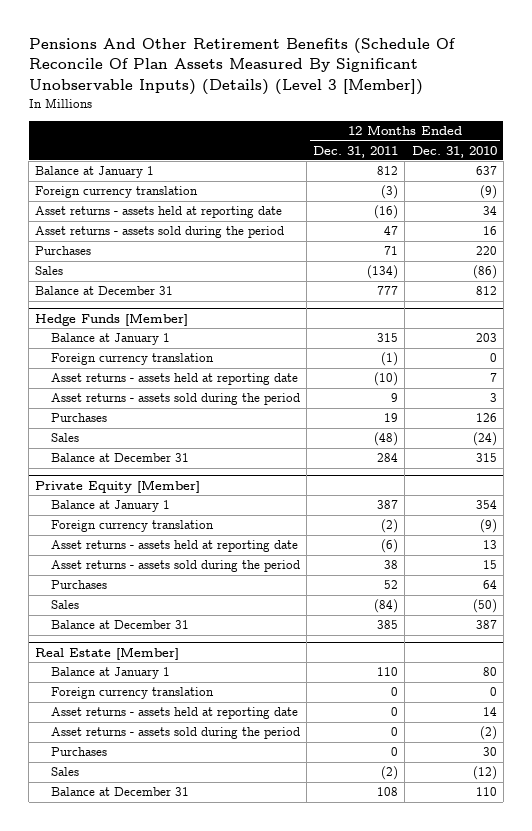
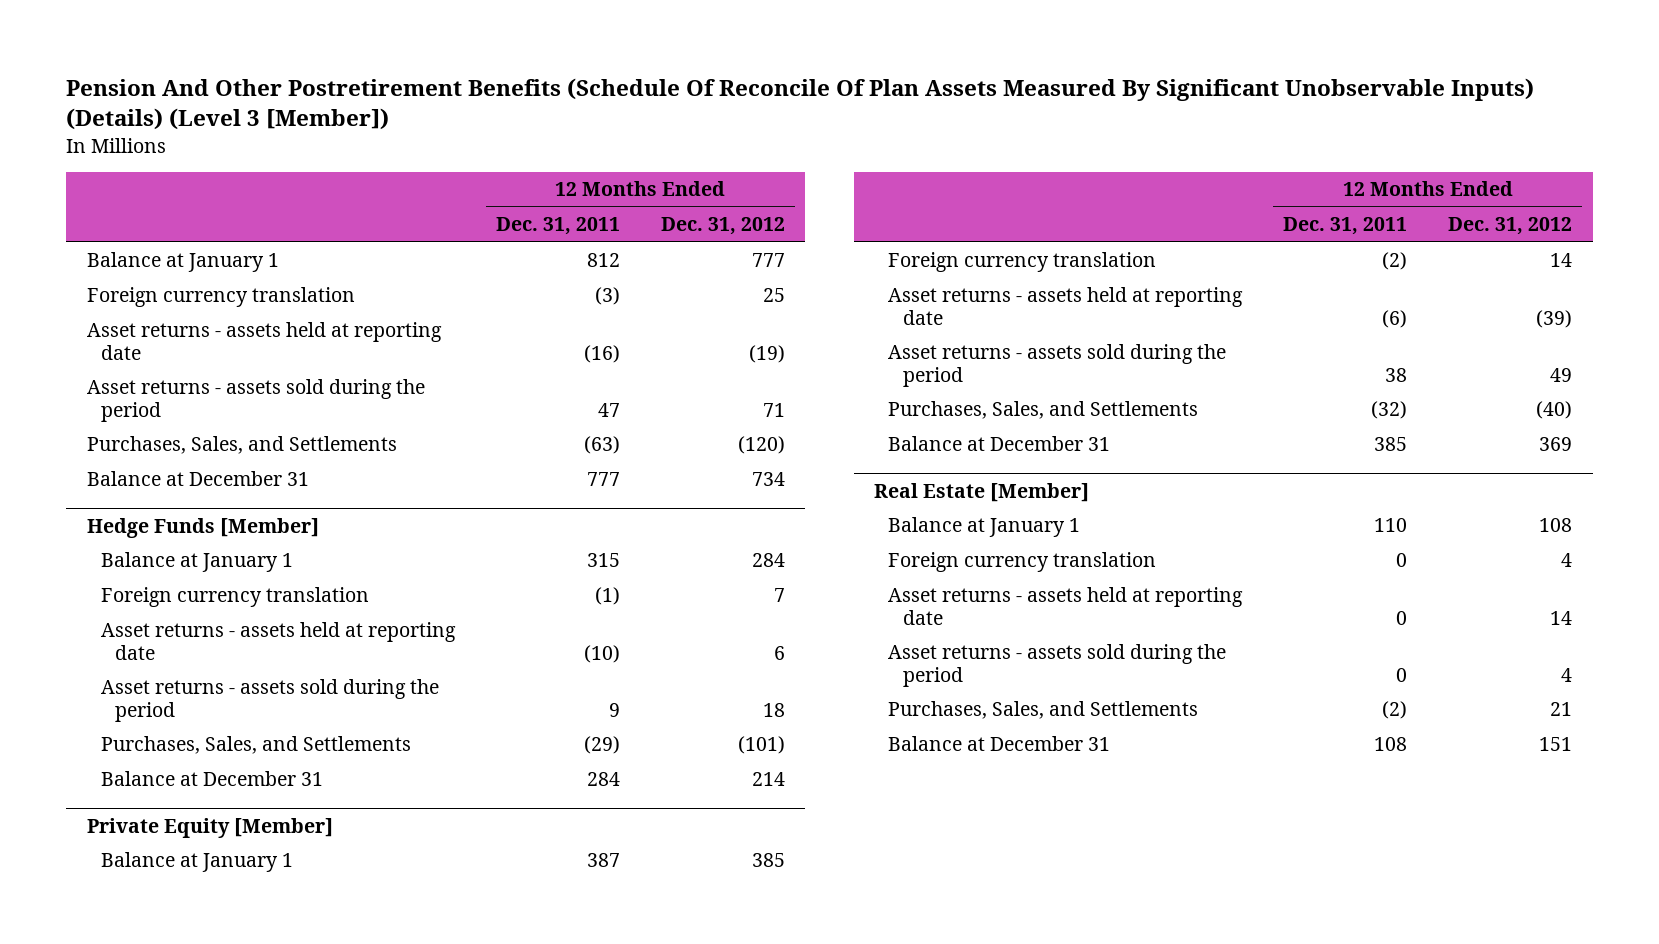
[28,37,456,95] Pensions And Other Retirement Benefits (Schedule Of Reconcile Of Plan Assets Measured By Significant Unobservable Inputs) (Details) (Level 3 [Member]) -> [66,78,1535,131] Pension And Other Postretirement Benefits (Schedule Of Reconcile Of Plan Assets Measured By Significant Unobservable Inputs) (Details) (Level 3 [Member])
[411,145,497,158] Dec. 31, 2010 -> none
none -> [660,217,785,236] Dec. 31, 2012
[35,246,92,256] Purchases -> none
[35,266,64,276] Sales -> none
none -> [86,436,397,455] Purchases, Sales, and Settlements
[50,413,107,423] Purchases -> none
[50,433,79,443] Sales -> none
none -> [100,736,411,755] Purchases, Sales, and Settlements
[50,580,107,590] Purchases -> none
[50,600,79,610] Sales -> none
none -> [888,401,1199,420] Purchases, Sales, and Settlements
[50,747,107,757] Purchases -> none
[50,767,79,777] Sales -> none
none -> [888,701,1199,720] Purchases, Sales, and Settlements

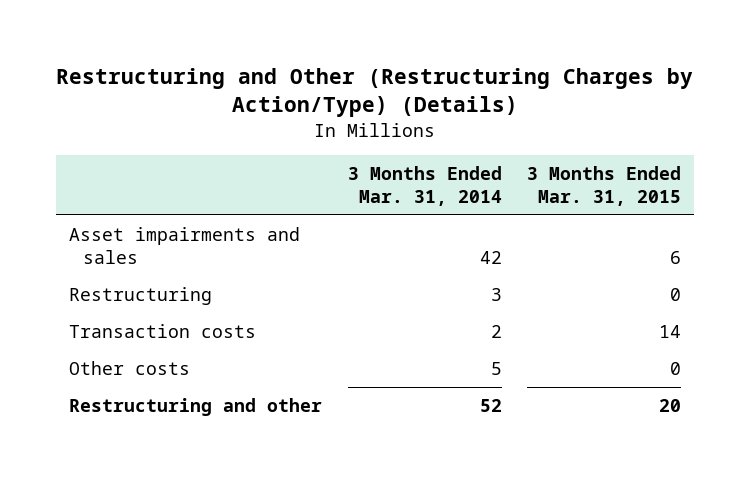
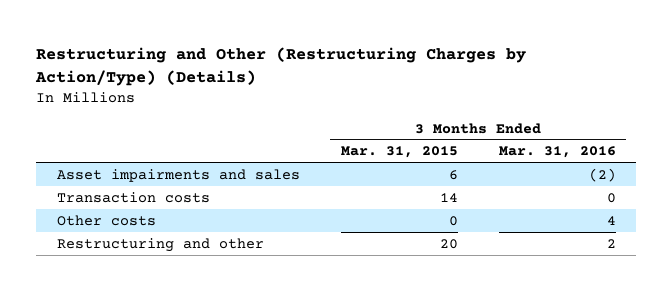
[347,165,502,206] 3 Months Ended Mar. 31, 2014 -> none
none -> [498,146,616,159] Mar. 31, 2016
[68,286,212,305] Restructuring -> none

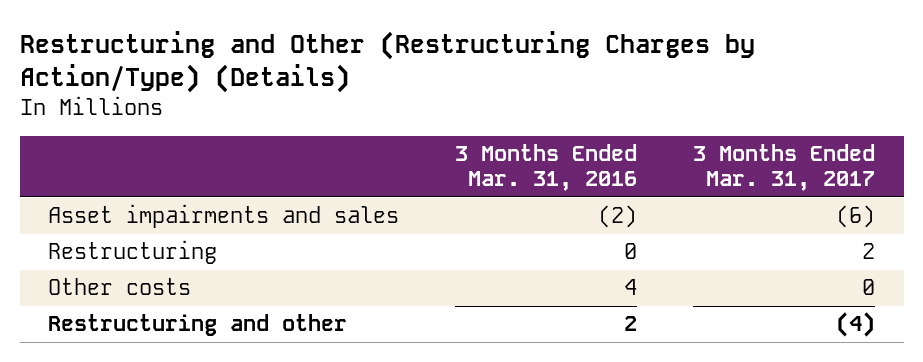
[340,146,458,159] Mar. 31, 2015 -> none
none -> [693,144,876,192] 3 Months Ended Mar. 31, 2017
[56,191,210,203] Transaction costs -> none
none -> [47,240,217,265] Restructuring

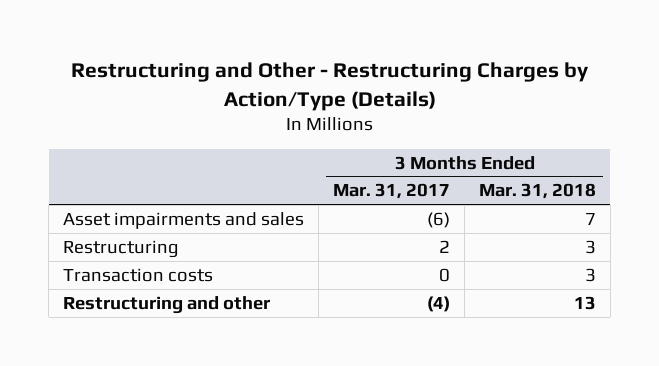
[19,30,755,93] Restructuring and Other (Restructuring Charges by Action/Type) (Details) -> [70,62,589,111] Restructuring and Other - Restructuring Charges by Action/Type (Details)
[455,144,638,192] 3 Months Ended Mar. 31, 2016 -> none
none -> [478,183,596,200] Mar. 31, 2018
[47,278,191,296] Other costs -> none
none -> [63,267,214,282] Transaction costs

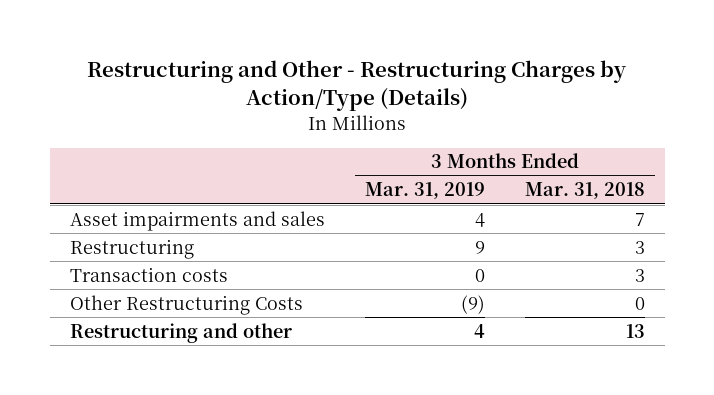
[333,183,451,200] Mar. 31, 2017 -> none
none -> [364,182,485,200] Mar. 31, 2019
none -> [69,294,303,315] Other Restructuring Costs

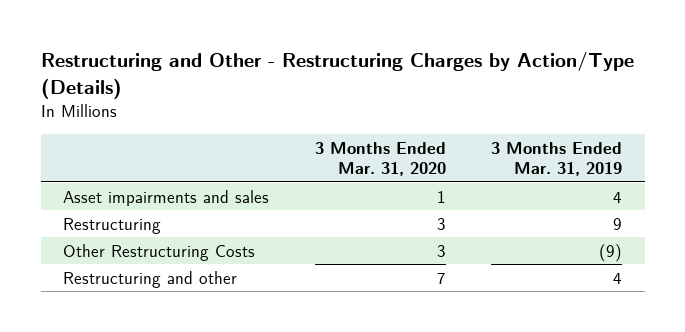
[524,182,645,200] Mar. 31, 2018 -> none
none -> [314,142,446,177] 3 Months Ended Mar. 31, 2020
[69,266,228,282] Transaction costs -> none

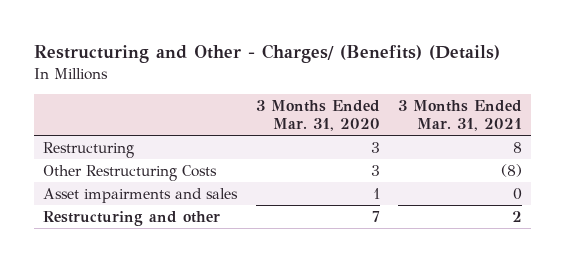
[40,52,634,100] Restructuring and Other - Restructuring Charges by Action/Type (Details) -> [33,43,500,63] Restructuring and Other - Charges/ (Benefits) (Details)
[490,142,622,177] 3 Months Ended Mar. 31, 2019 -> none
none -> [398,100,523,132] 3 Months Ended Mar. 31, 2021
[63,189,270,206] Asset impairments and sales -> [42,187,238,203] Asset impairments and sales

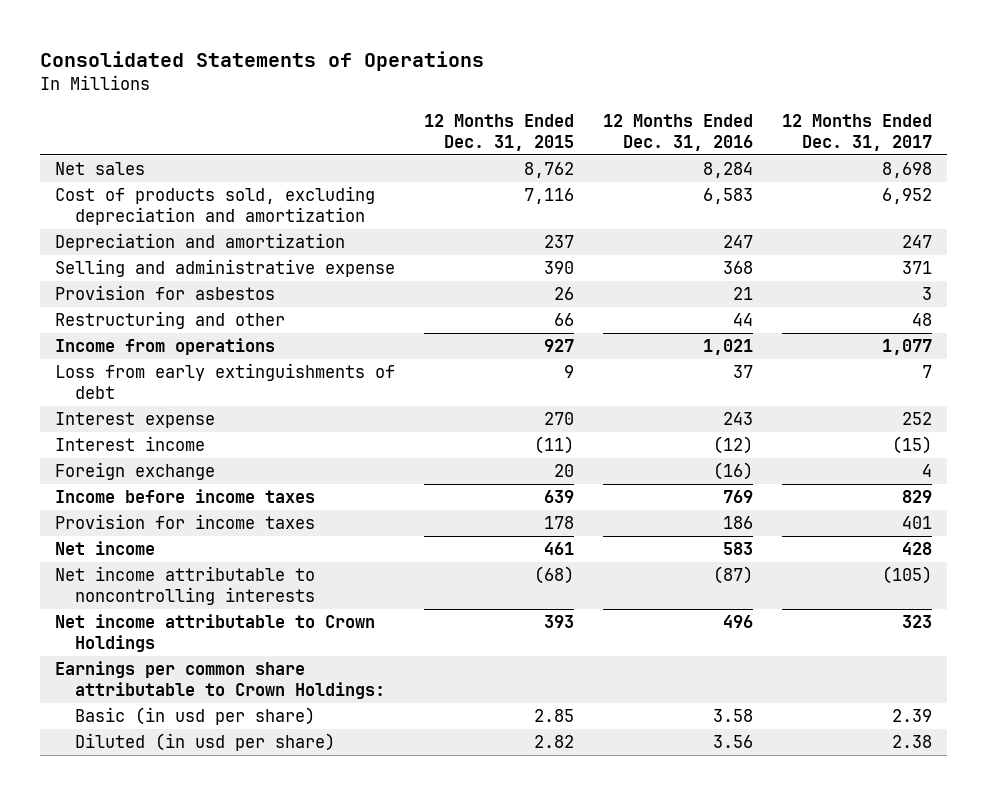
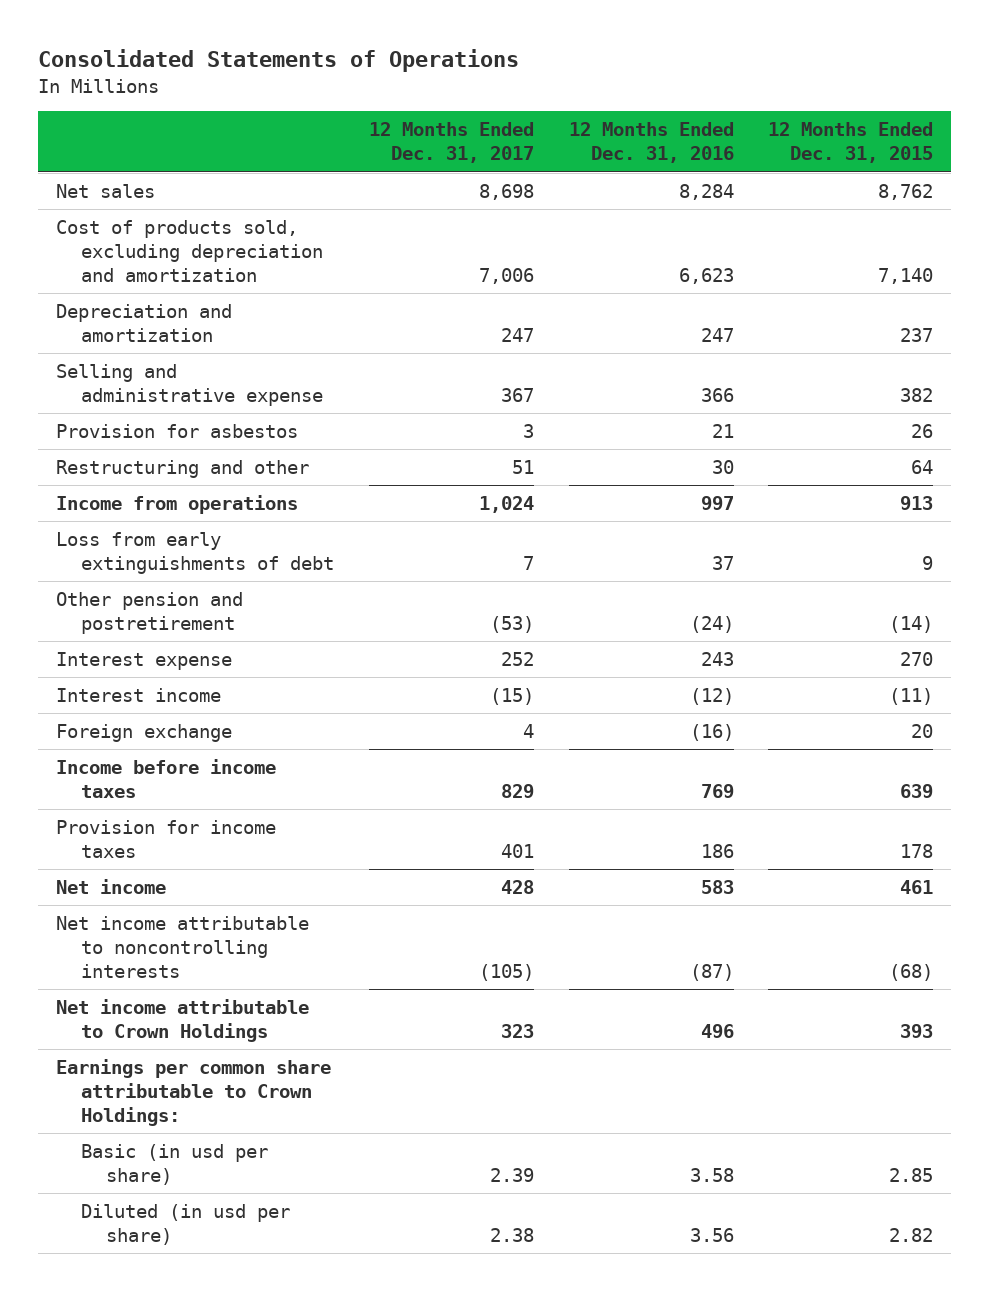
[524,188,575,205] 7,116 -> [878,267,934,284] 7,140
[703,188,754,205] 6,583 -> [678,267,734,284] 6,623
[882,188,933,205] 6,952 -> [478,267,534,284] 7,006
[544,261,575,275] 390 -> [900,387,934,402] 382
[723,261,754,275] 368 -> [700,387,734,402] 366
[902,261,933,275] 371 -> [500,387,534,402] 367
[554,313,575,327] 66 -> [911,459,934,474] 64
[733,313,754,327] 44 -> [711,459,734,474] 30
[912,313,933,327] 48 -> [511,459,534,474] 51
[544,339,575,353] 927 -> [900,495,934,510] 913
[703,339,754,356] 1,021 -> [700,495,734,510] 997
[882,339,933,356] 1,077 -> [478,495,534,513] 1,024
none -> [55,591,243,634] Other pension and postretirement

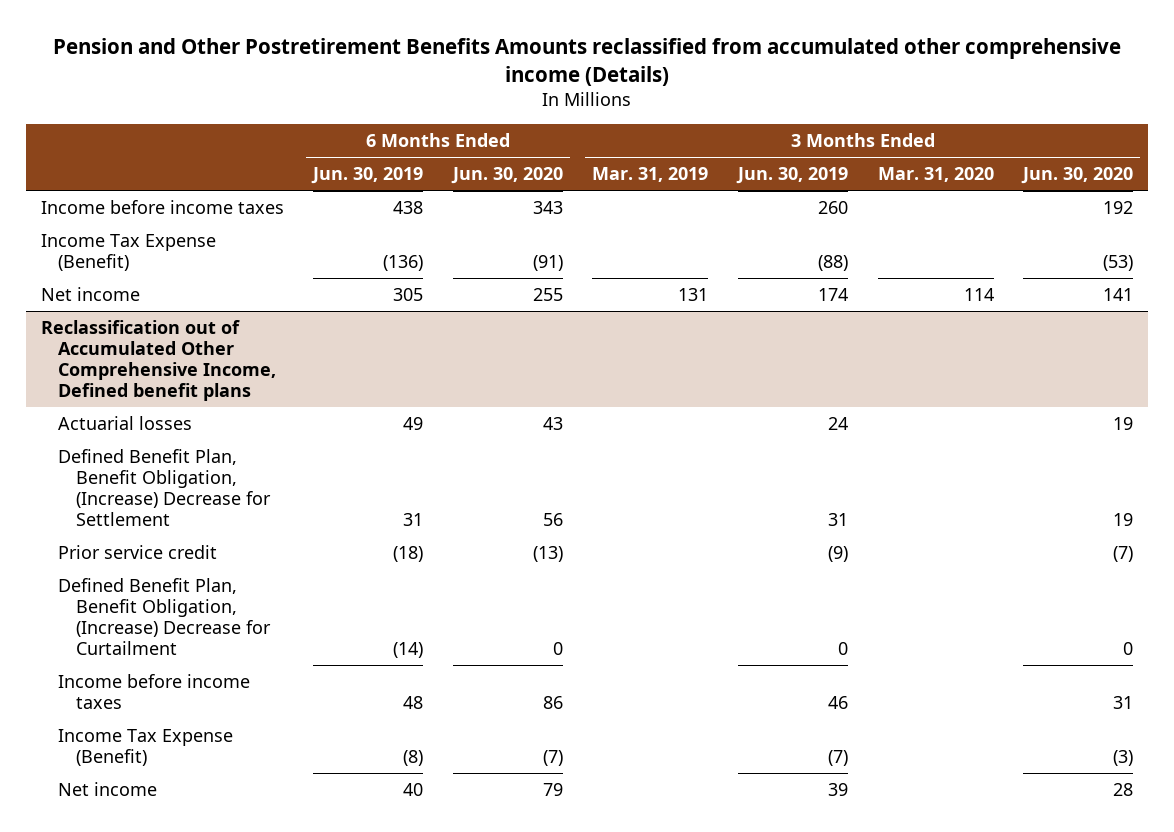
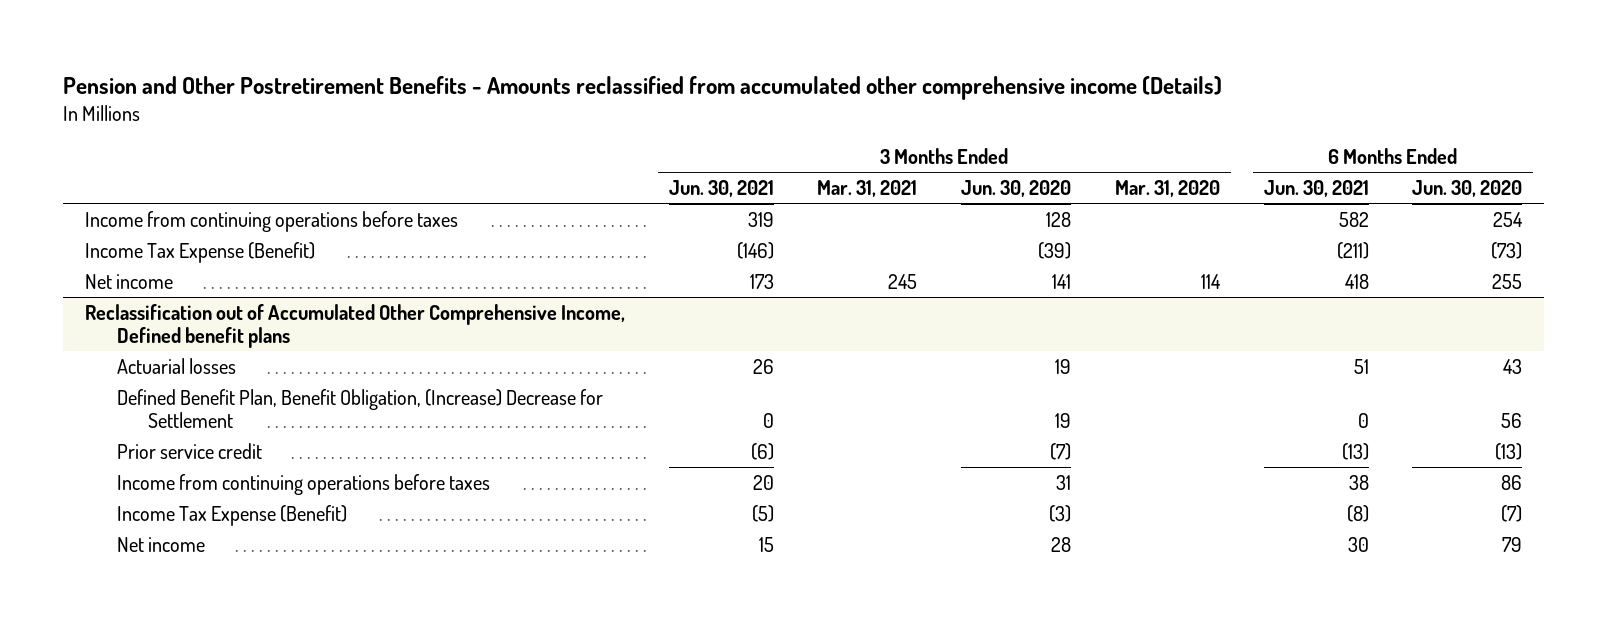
[52,38,1121,86] Pension and Other Postretirement Benefits Amounts reclassified from accumulated other comprehensive income (Details) -> [63,76,1223,101] Pension and Other Postretirement Benefits - Amounts reclassified from accumulated other comprehensive income (Details)
[311,167,424,185] Jun. 30, 2019 -> none
[592,167,709,183] Mar. 31, 2019 -> none
[736,167,849,185] Jun. 30, 2019 -> none
none -> [668,180,774,198] Jun. 30, 2021
none -> [817,180,918,198] Mar. 31, 2021
none -> [1263,180,1369,198] Jun. 30, 2021
[40,200,284,215] Income before income taxes -> [84,210,458,232] Income from continuing operations before taxes
[532,201,563,215] 343 -> [1493,211,1524,227] 254
[1103,201,1134,215] 192 -> [1046,211,1072,227] 128
[532,254,563,271] (91) -> [1491,241,1523,259] (73)
[1103,254,1134,271] (53) -> [1038,241,1072,259] (39)
[58,578,271,655] Defined Benefit Plan, Benefit Obligation, (Increase) Decrease for Curtailment -> none
[58,674,251,709] Income before income taxes -> [116,473,490,495] Income from continuing operations before taxes

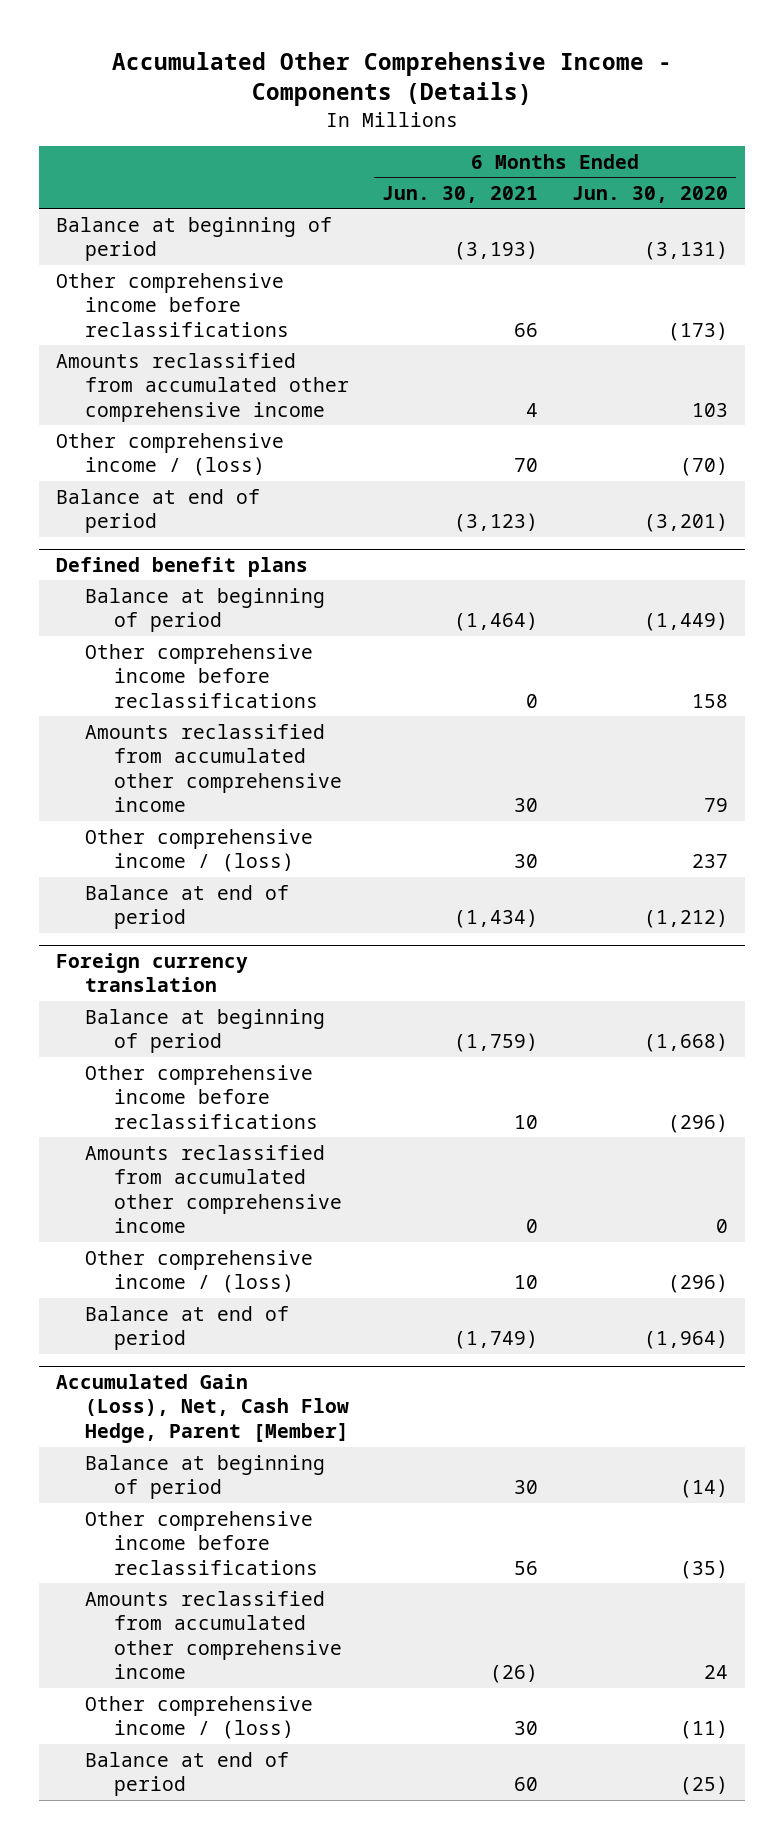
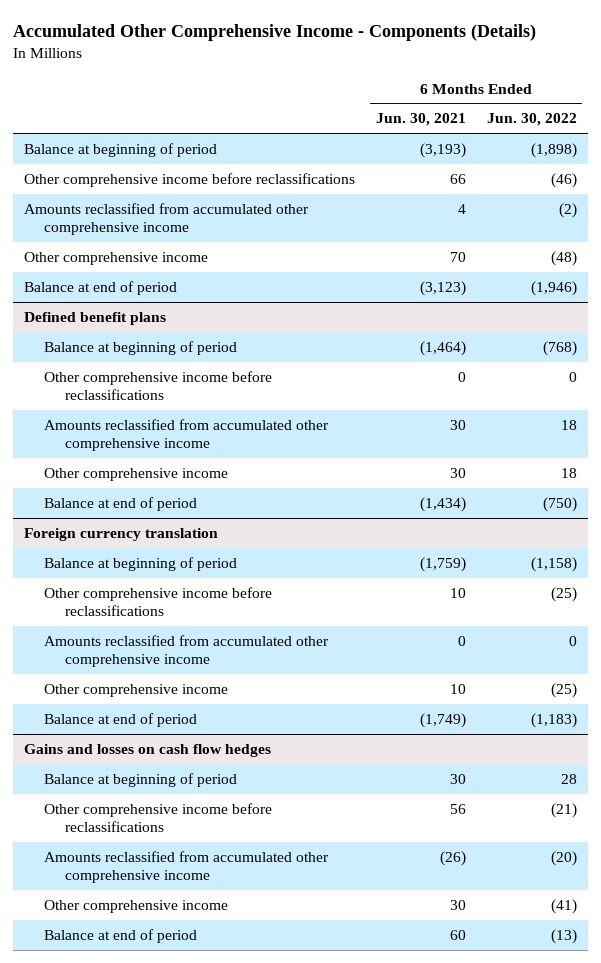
[571,186,728,204] Jun. 30, 2020 -> none
none -> [486,113,577,127] Jun. 30, 2022
[56,432,285,477] Other comprehensive income / (loss) -> [23,251,208,265] Other comprehensive income
[85,828,314,873] Other comprehensive income / (loss) -> [44,467,229,481] Other comprehensive income
[85,1249,314,1294] Other comprehensive income / (loss) -> [44,683,229,697] Other comprehensive income
[56,1373,350,1444] Accumulated Gain (Loss), Net, Cash Flow Hedge, Parent [Member] -> [23,743,271,757] Gains and losses on cash flow hedges
[85,1695,314,1740] Other comprehensive income / (loss) -> [44,899,229,913] Other comprehensive income

